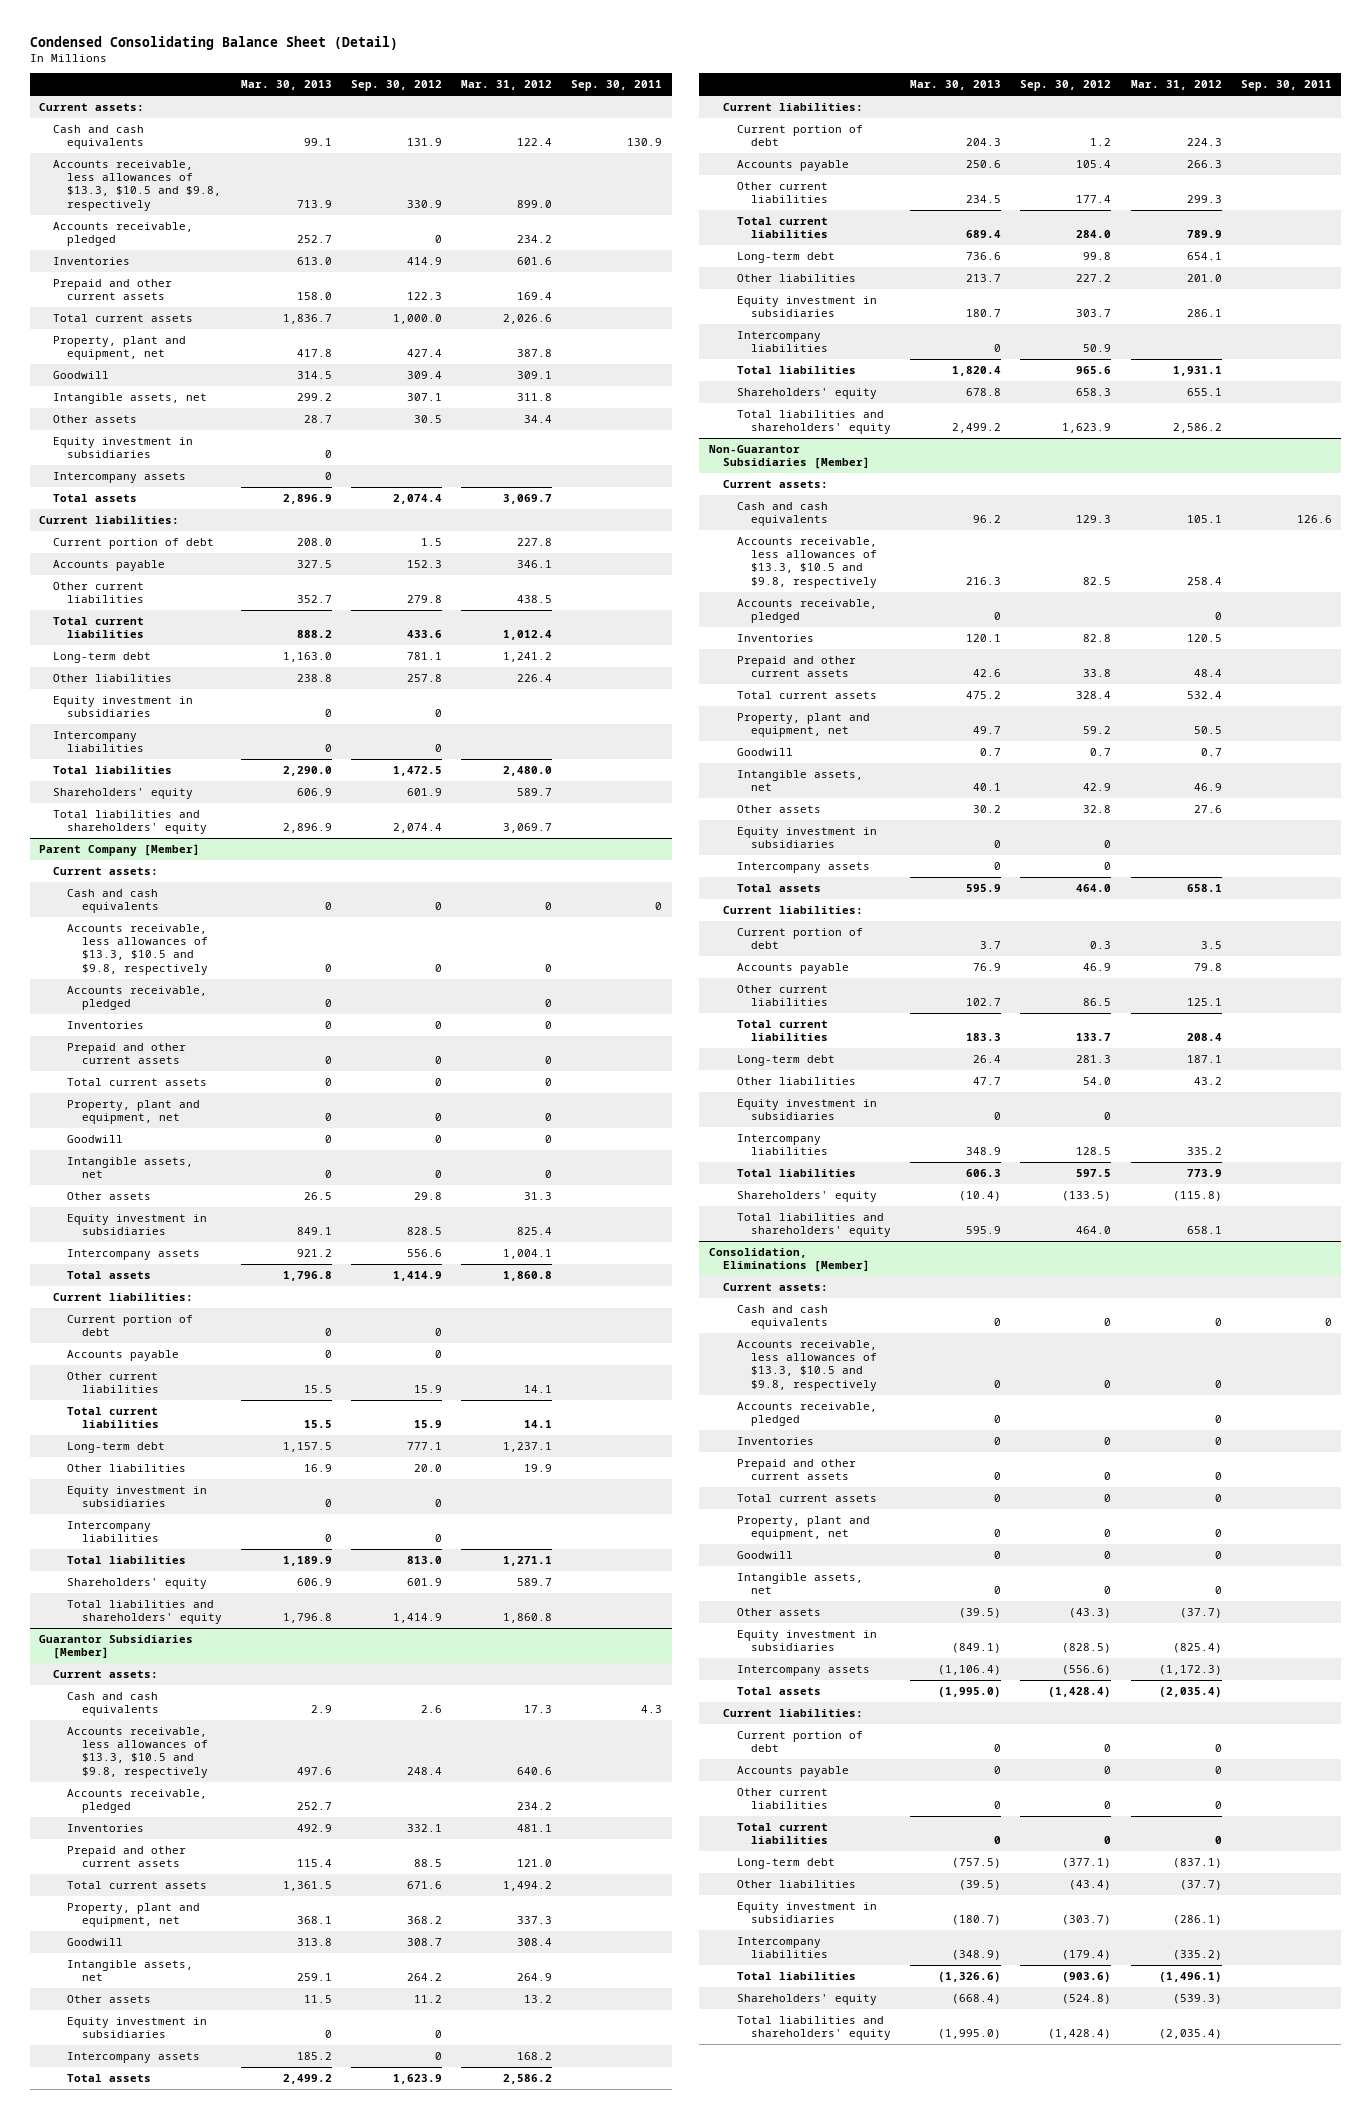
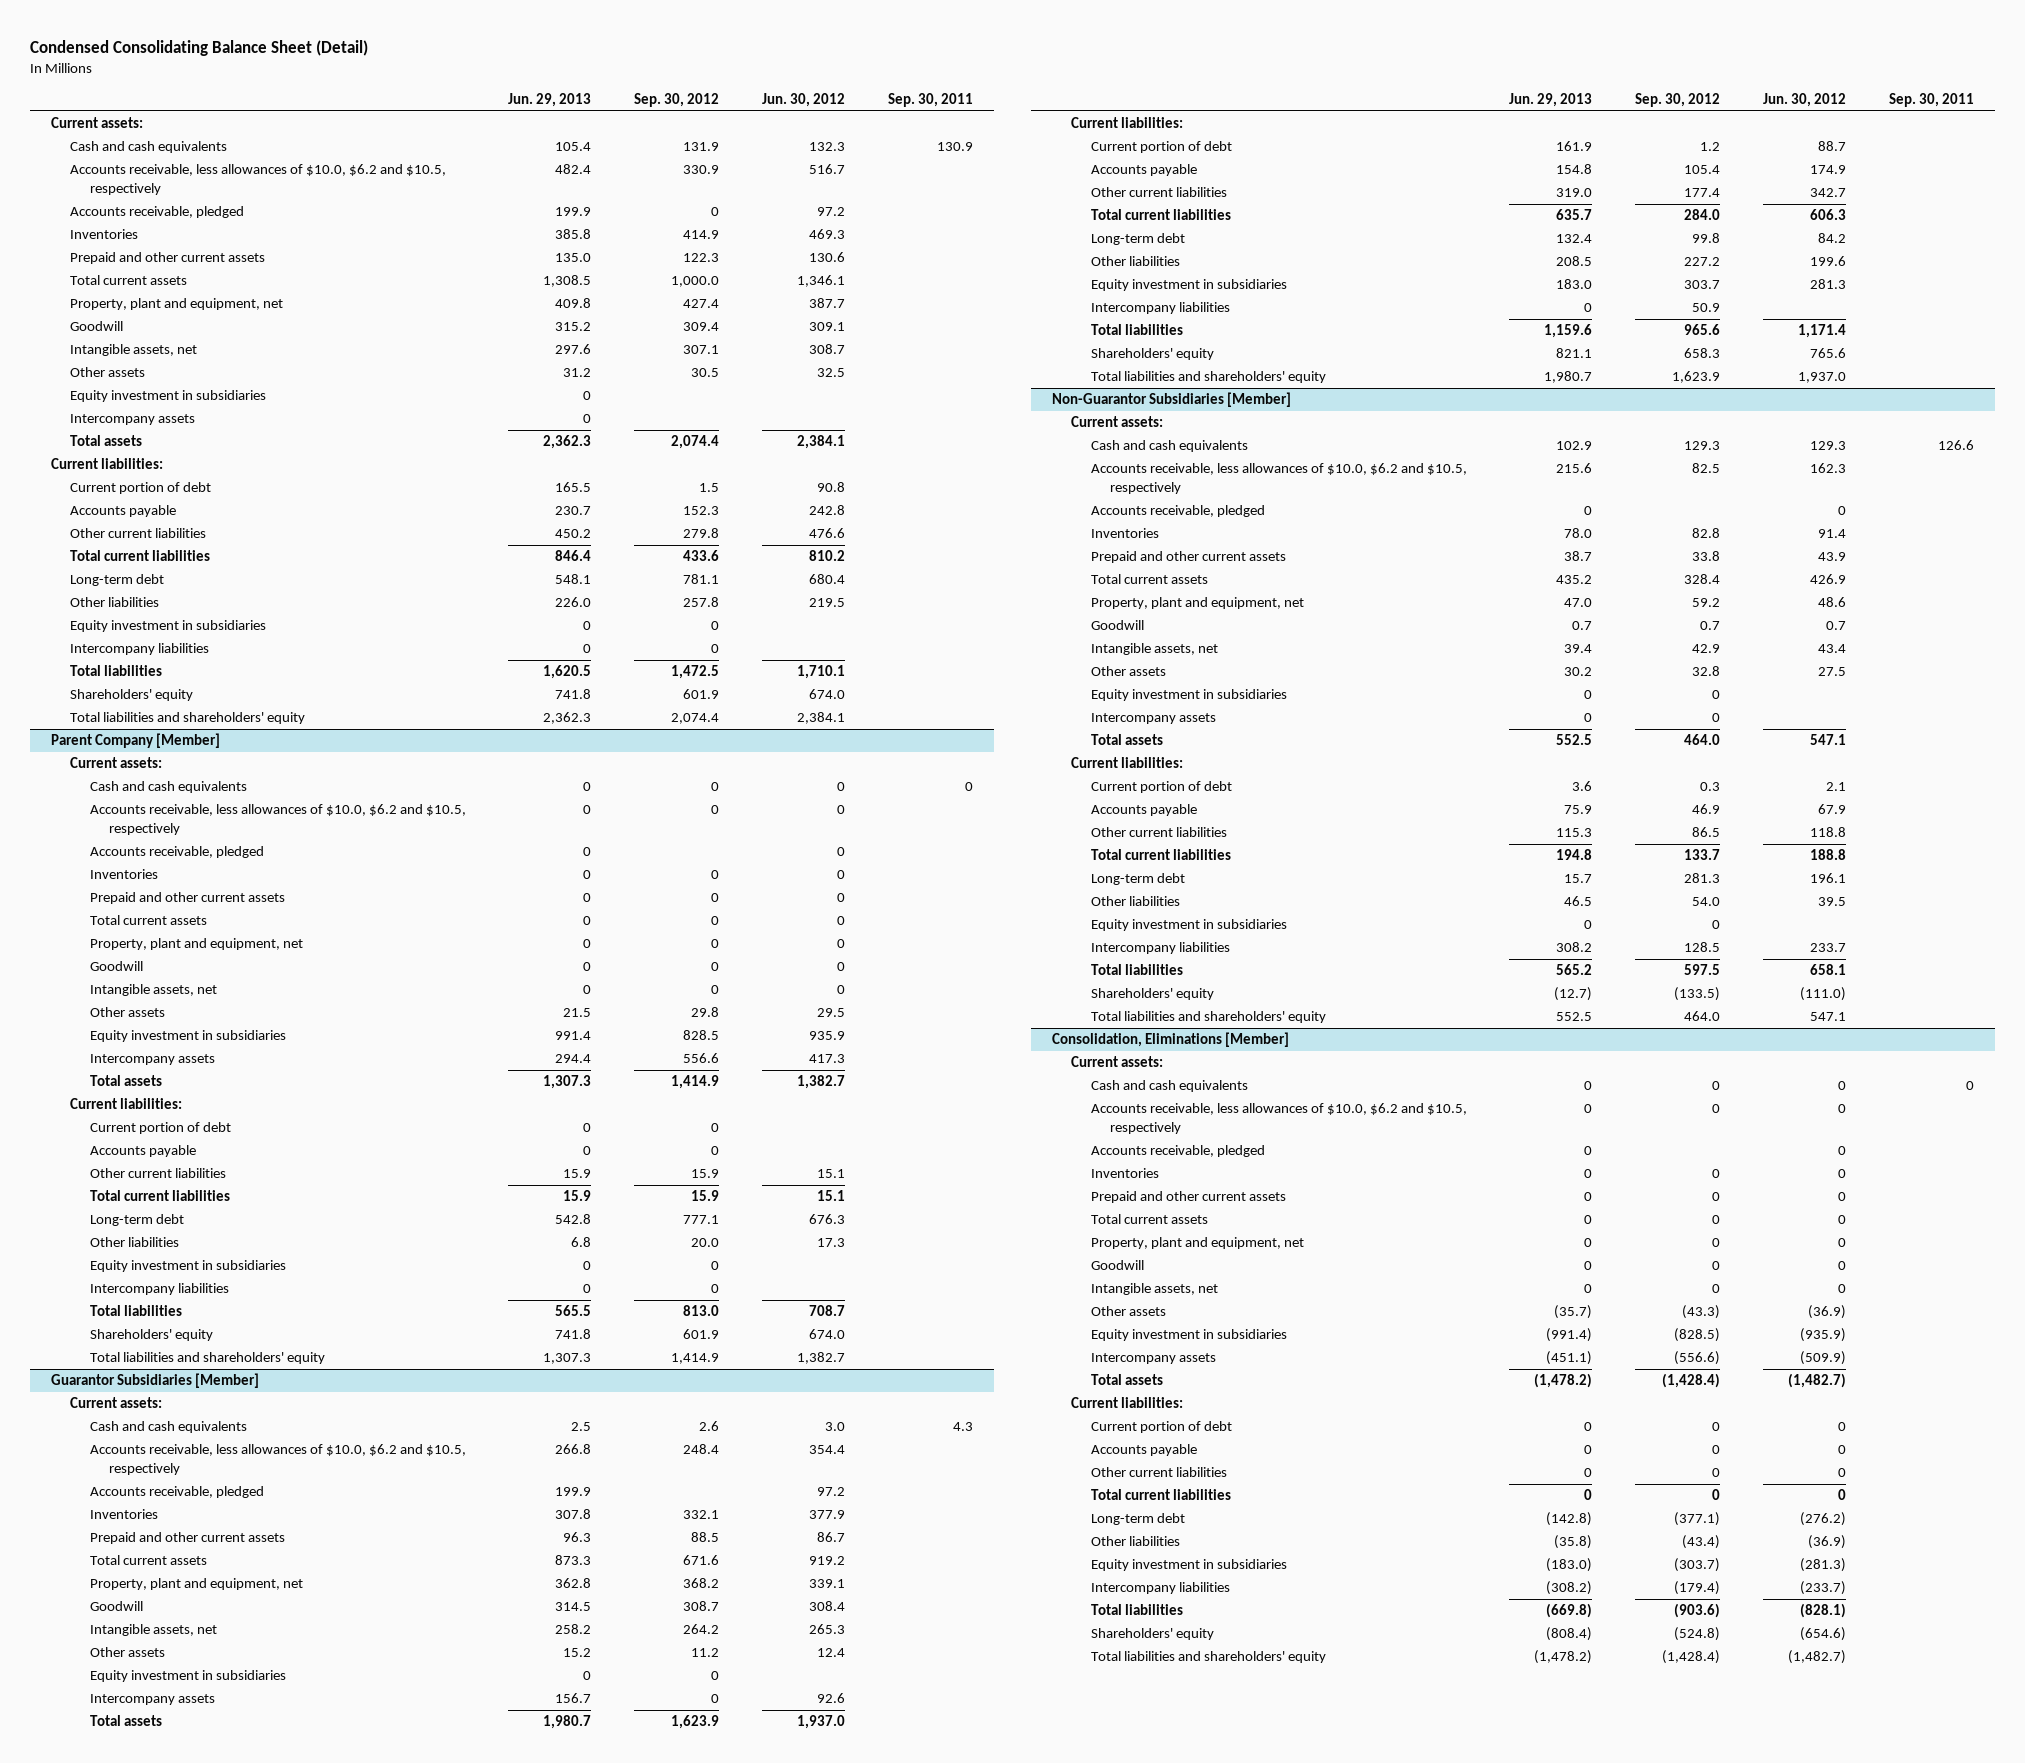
[240,80,332,91] Mar. 30, 2013 -> none
[460,80,552,91] Mar. 31, 2012 -> none
none -> [508,93,592,108] Jun. 29, 2013
none -> [761,93,845,108] Jun. 30, 2012
[53,159,222,211] Accounts receivable, less allowances of $13.3, $10.5 and $9.8, respectively -> [70,164,447,196] Accounts receivable, less allowances of $10.0, $6.2 and $10.5, respectively
[67,923,208,975] Accounts receivable, less allowances of $13.3, $10.5 and $9.8, respectively -> [89,804,466,836] Accounts receivable, less allowances of $10.0, $6.2 and $10.5, respectively
[67,1726,208,1778] Accounts receivable, less allowances of $13.3, $10.5 and $9.8, respectively -> [89,1444,466,1476] Accounts receivable, less allowances of $10.0, $6.2 and $10.5, respectively
[737,536,878,588] Accounts receivable, less allowances of $13.3, $10.5 and $9.8, respectively -> [1090,463,1467,495] Accounts receivable, less allowances of $10.0, $6.2 and $10.5, respectively
[737,1339,878,1391] Accounts receivable, less allowances of $13.3, $10.5 and $9.8, respectively -> [1090,1103,1467,1135] Accounts receivable, less allowances of $10.0, $6.2 and $10.5, respectively

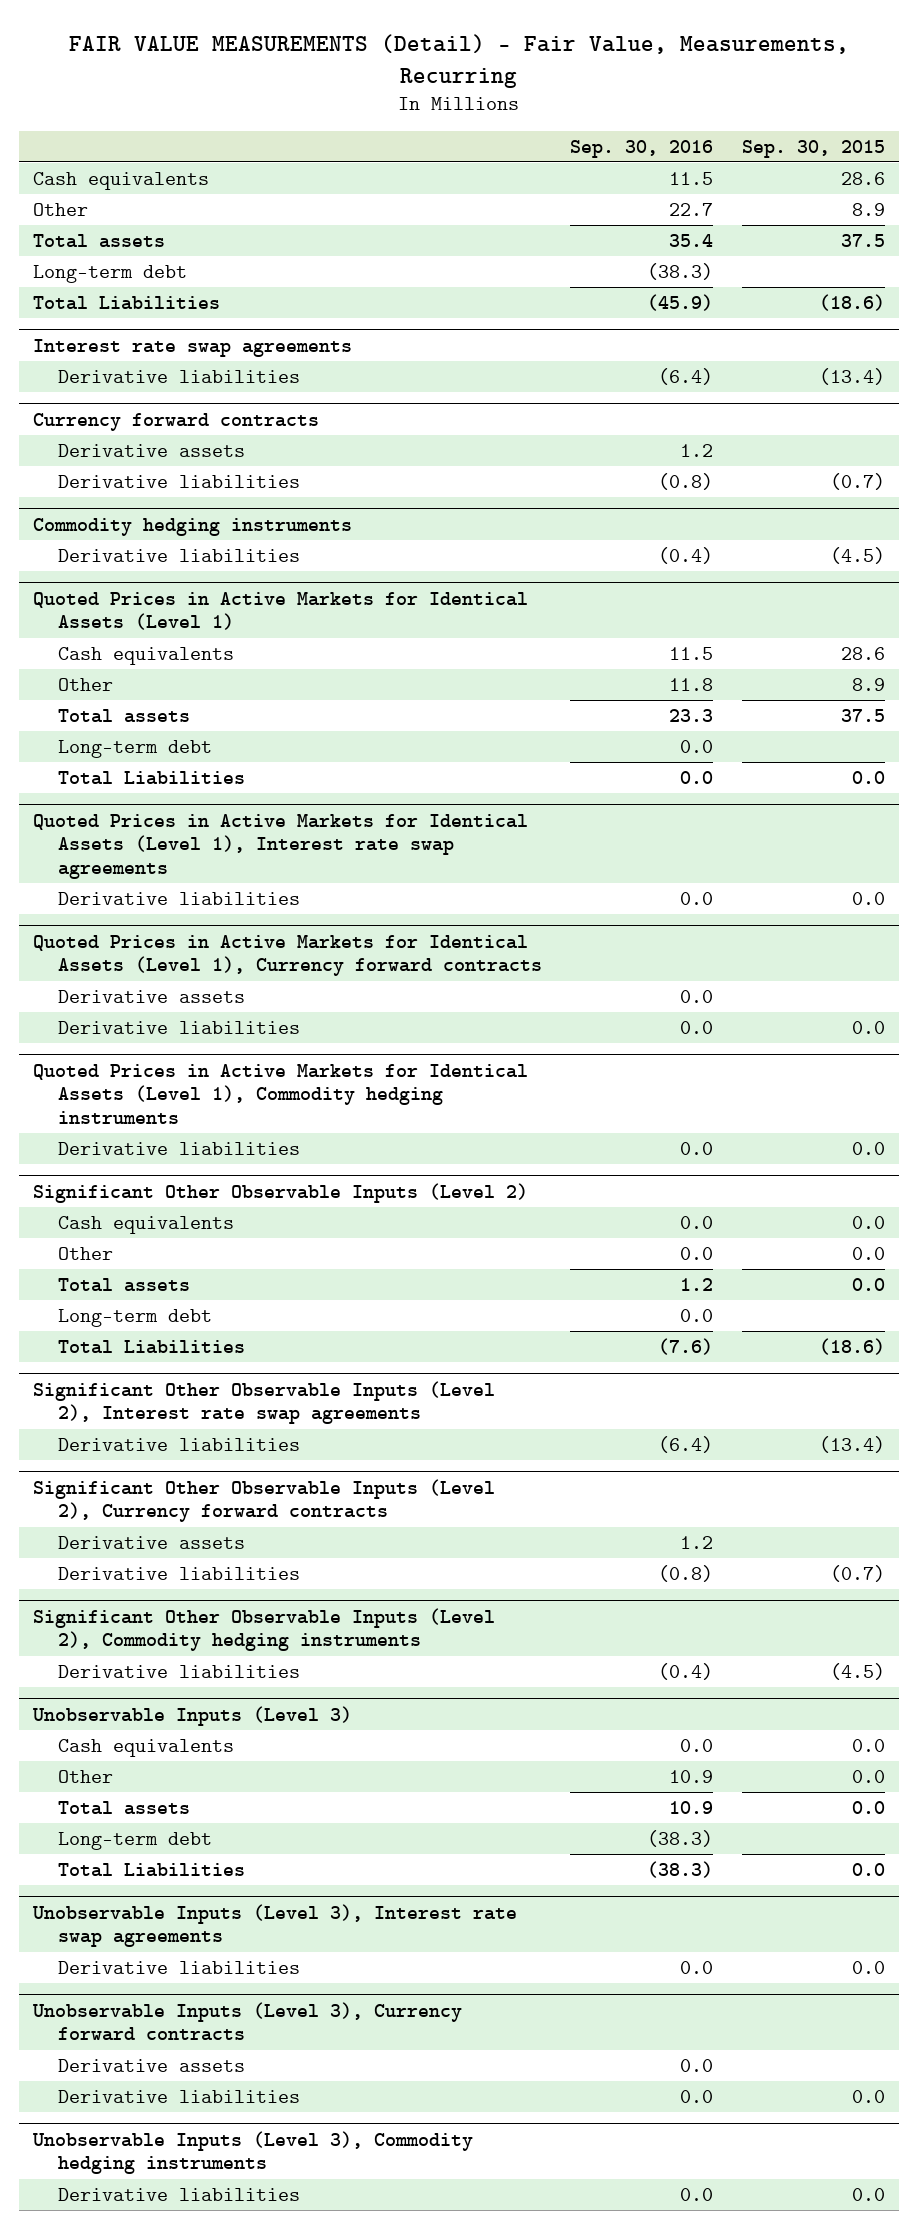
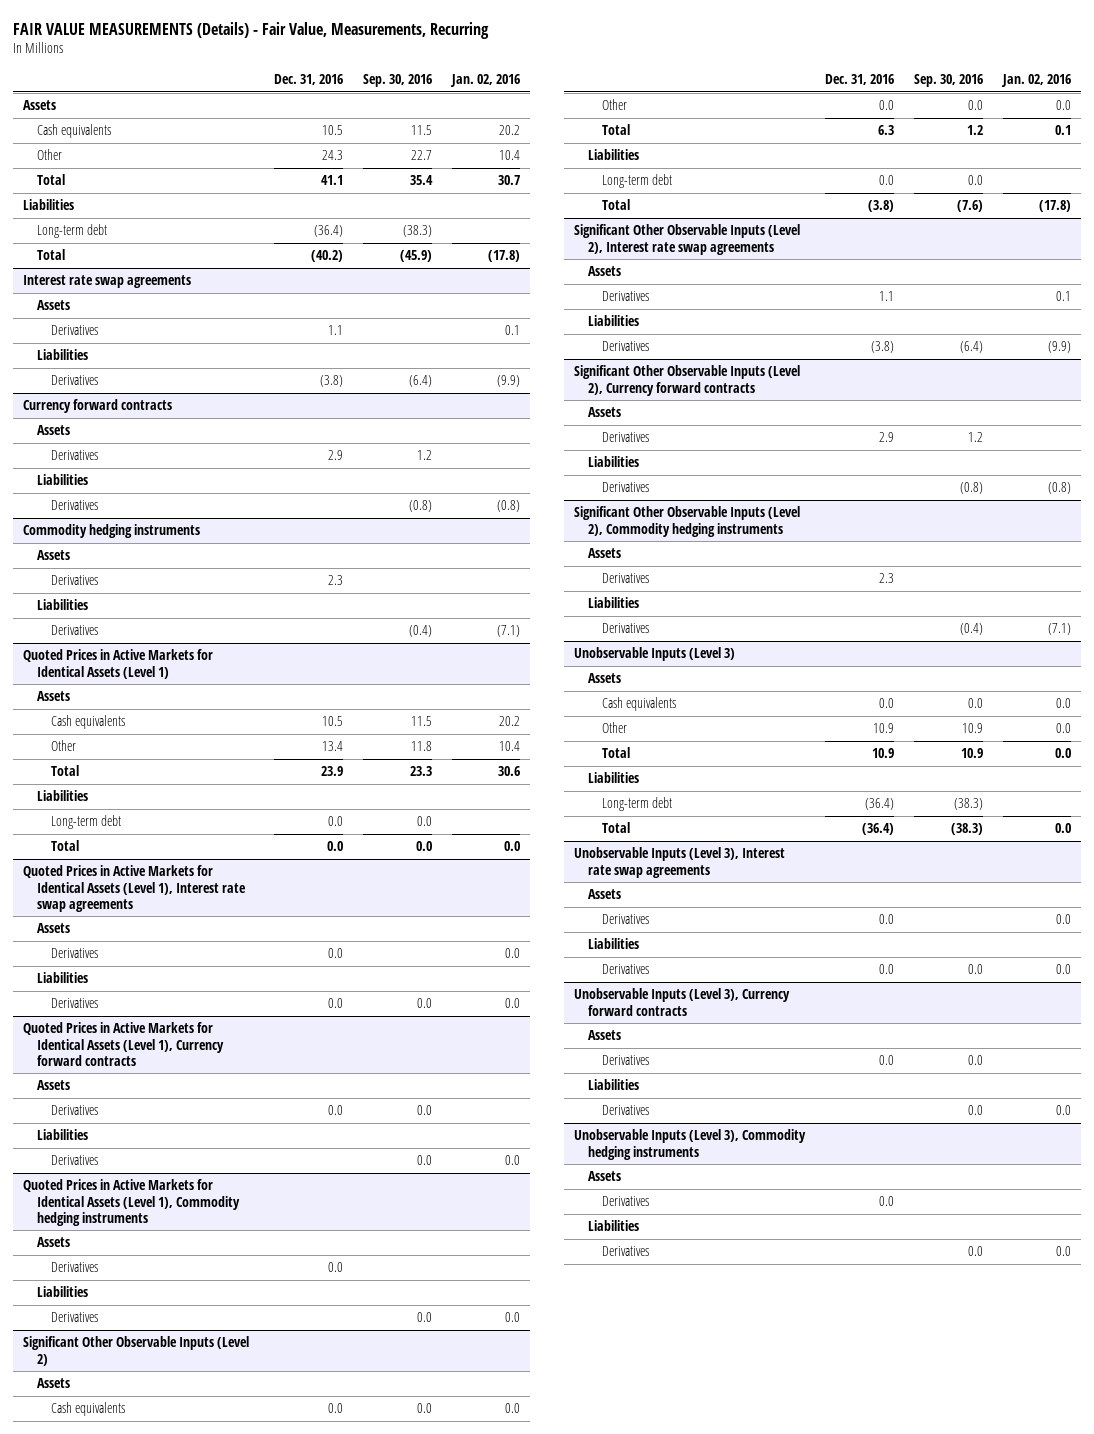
[69,33,850,88] FAIR VALUE MEASUREMENTS (Detail) - Fair Value, Measurements, Recurring -> [13,21,490,39] FAIR VALUE MEASUREMENTS (Details) - Fair Value, Measurements, Recurring
[742,139,886,158] Sep. 30, 2015 -> none
none -> [274,74,344,86] Dec. 31, 2016
none -> [449,74,520,88] Jan. 02, 2016
none -> [23,100,57,111] Assets
[33,233,166,248] Total assets -> [37,174,66,186] Total
none -> [23,199,75,211] Liabilities
[33,295,221,310] Total Liabilities -> [37,249,66,261] Total
none -> [37,300,71,311] Assets
none -> [51,325,99,336] Derivatives
none -> [37,349,89,361] Liabilities
[57,369,300,383] Derivative liabilities -> [51,375,99,386] Derivatives
none -> [37,425,71,436] Assets
[57,443,245,457] Derivative assets -> [51,450,99,461] Derivatives
none -> [37,474,89,486] Liabilities
[57,474,300,488] Derivative liabilities -> [51,500,99,511] Derivatives
none -> [37,550,71,561] Assets
none -> [51,575,99,586] Derivatives
none -> [37,599,89,611] Liabilities
[57,548,300,562] Derivative liabilities -> [51,625,99,636] Derivatives
none -> [37,691,71,702] Assets
[57,708,190,723] Total assets -> [51,765,80,777] Total
none -> [37,790,89,802] Liabilities
[57,770,245,785] Total Liabilities -> [51,840,80,852] Total
none -> [37,923,71,934] Assets
none -> [51,948,99,959] Derivatives
none -> [37,972,89,984] Liabilities
[57,891,300,905] Derivative liabilities -> [51,998,99,1009] Derivatives
none -> [37,1080,71,1091] Assets
[57,989,245,1003] Derivative assets -> [51,1105,99,1116] Derivatives
none -> [37,1129,89,1141] Liabilities
[57,1020,300,1034] Derivative liabilities -> [51,1155,99,1166] Derivatives
none -> [37,1237,71,1248] Assets
none -> [51,1262,99,1273] Derivatives
none -> [37,1286,89,1298] Liabilities
[57,1141,300,1155] Derivative liabilities -> [51,1312,99,1323] Derivatives
none -> [37,1378,71,1389] Assets
[57,1277,190,1292] Total assets -> [602,124,631,136] Total
none -> [588,149,640,161] Liabilities
[57,1339,245,1354] Total Liabilities -> [602,199,631,211] Total
none -> [588,266,622,277] Assets
none -> [602,291,650,302] Derivatives
none -> [588,315,640,327] Liabilities
[57,1437,300,1451] Derivative liabilities -> [602,341,650,352] Derivatives
none -> [588,407,622,418] Assets
[57,1535,245,1549] Derivative assets -> [602,432,650,443] Derivatives
none -> [588,456,640,468] Liabilities
[57,1566,300,1580] Derivative liabilities -> [602,482,650,493] Derivatives
none -> [588,548,622,559] Assets
none -> [602,573,650,584] Derivatives
none -> [588,597,640,609] Liabilities
[57,1664,300,1678] Derivative liabilities -> [602,623,650,634] Derivatives
none -> [588,673,622,684] Assets
[57,1800,190,1815] Total assets -> [602,747,631,759] Total
none -> [588,772,640,784] Liabilities
[57,1862,245,1877] Total Liabilities -> [602,822,631,834] Total
none -> [588,889,622,900] Assets
none -> [602,914,650,925] Derivatives
none -> [588,938,640,950] Liabilities
[57,1960,300,1974] Derivative liabilities -> [602,964,650,975] Derivatives
none -> [588,1030,622,1041] Assets
[57,2058,245,2072] Derivative assets -> [602,1055,650,1066] Derivatives
none -> [588,1079,640,1091] Liabilities
[57,2089,300,2103] Derivative liabilities -> [602,1105,650,1116] Derivatives
none -> [588,1171,622,1182] Assets
none -> [602,1196,650,1207] Derivatives
none -> [588,1220,640,1232] Liabilities
[57,2187,300,2201] Derivative liabilities -> [602,1246,650,1257] Derivatives

